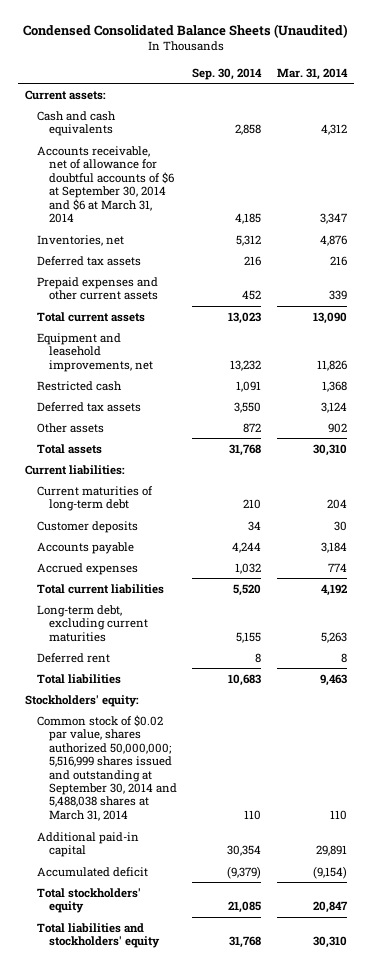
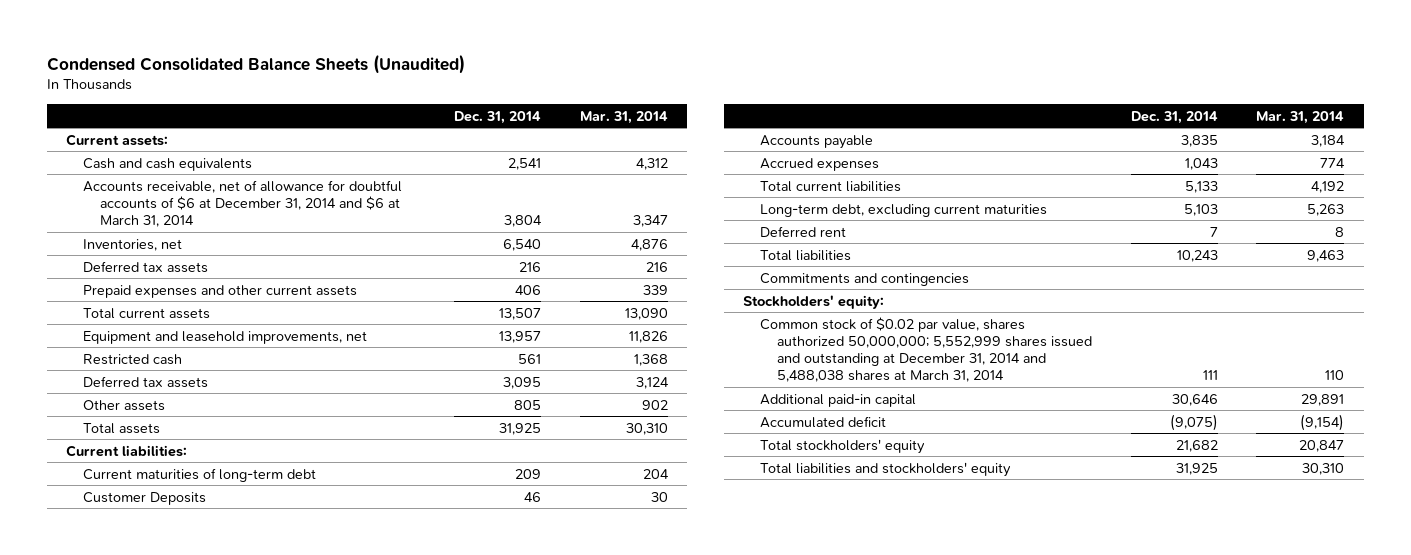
[192,67,263,80] Sep. 30, 2014 -> none
none -> [453,110,541,124] Dec. 31, 2014
[37,145,175,224] Accounts receivable, net of allowance for doubtful accounts of $6 at September 30, 2014 and $6 at March 31, 2014 -> [83,179,403,228] Accounts receivable, net of allowance for doubtful accounts of $6 at December 31, 2014 and $6 at March 31, 2014
[37,520,139,533] Customer deposits -> [83,491,207,505] Customer Deposits
none -> [759,272,969,286] Commitments and contingencies
[37,714,178,821] Common stock of $0.02 par value, shares authorized 50,000,000; 5,516,999 shares issued and outstanding at September 30, 2014 and 5,488,038 shares at March 31, 2014 -> [759,316,1092,383] Common stock of $0.02 par value, shares authorized 50,000,000; 5,552,999 shares issued and outstanding at December 31, 2014 and 5,488,038 shares at March 31, 2014

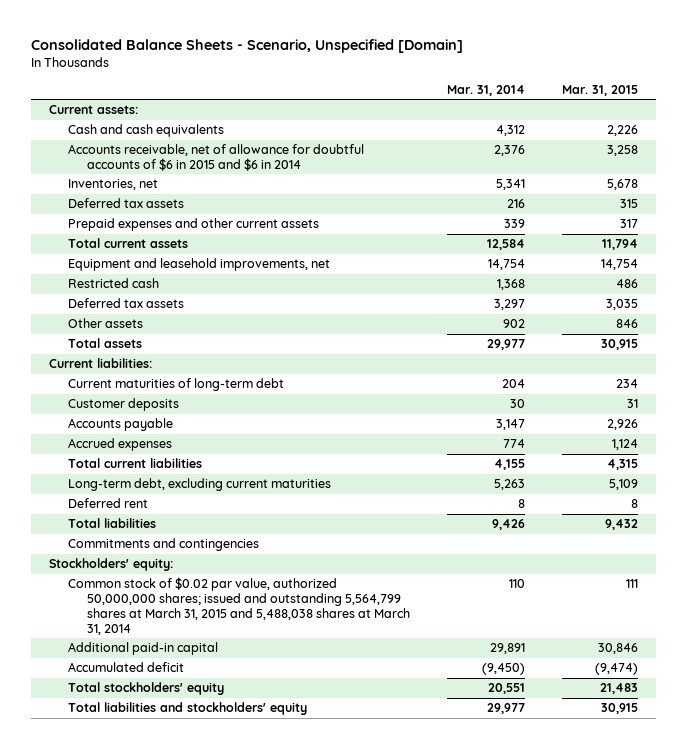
[46,53,465,74] Condensed Consolidated Balance Sheets (Unaudited) -> [31,39,464,54] Consolidated Balance Sheets - Scenario, Unspecified [Domain]
[453,110,541,124] Dec. 31, 2014 -> none
none -> [561,84,638,96] Mar. 31, 2015
[83,179,403,228] Accounts receivable, net of allowance for doubtful accounts of $6 at December 31, 2014 and $6 at March 31, 2014 -> [68,144,365,172] Accounts receivable, net of allowance for doubtful accounts of $6 in 2015 and $6 in 2014
[632,215,668,228] 3,347 -> [494,145,526,157] 2,376
[630,238,668,251] 4,876 -> [496,179,526,191] 5,341
[624,307,668,320] 13,090 -> [487,239,526,251] 12,584
[628,330,668,343] 11,826 -> [488,259,526,271] 14,754
[635,376,669,389] 3,124 -> [494,299,526,311] 3,297
[625,422,668,435] 30,310 -> [487,339,526,351] 29,977
[83,491,207,505] Customer Deposits -> [68,398,180,412] Customer deposits
[1311,134,1346,147] 3,184 -> [496,419,526,431] 3,147
[1311,180,1345,193] 4,192 -> [494,459,526,471] 4,155
[1307,249,1345,262] 9,463 -> [492,519,526,531] 9,426
[759,316,1092,383] Common stock of $0.02 par value, shares authorized 50,000,000; 5,552,999 shares issued and outstanding at December 31, 2014 and 5,488,038 shares at March 31, 2014 -> [68,577,411,635] Common stock of $0.02 par value, authorized 50,000,000 shares; issued and outstanding 5,564,799 shares at March 31, 2015 and 5,488,038 shares at March 31, 2014
[1300,413,1345,431] (9,154) -> [482,663,526,676] (9,450)
[1299,439,1345,452] 20,847 -> [488,683,526,695] 20,551
[1302,462,1345,475] 30,310 -> [487,703,526,715] 29,977

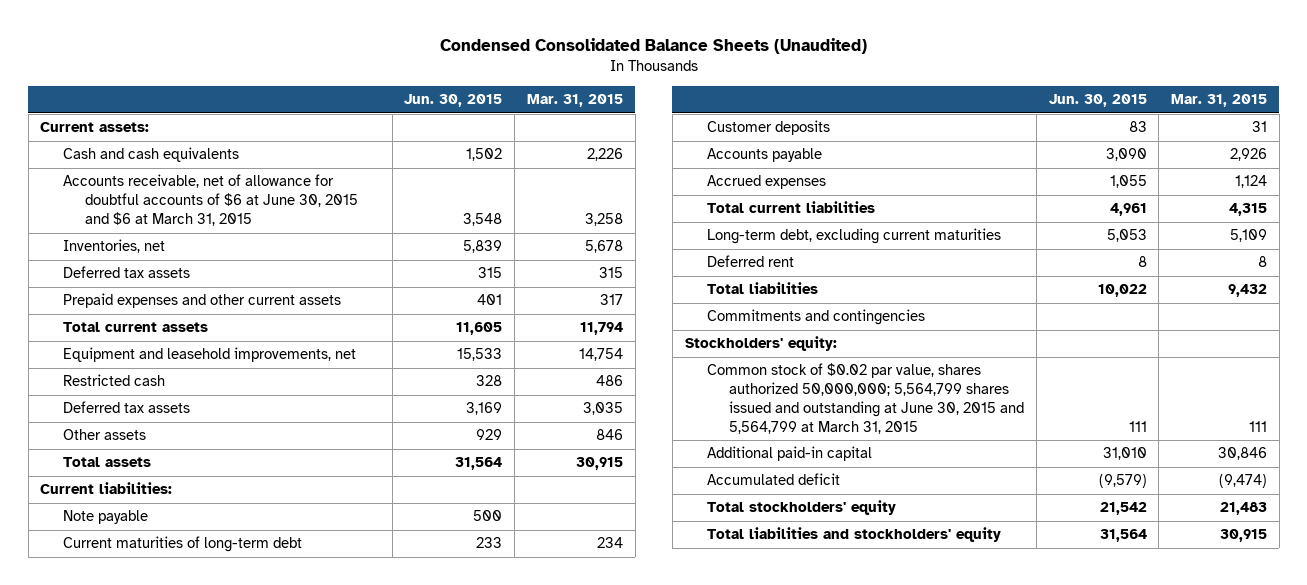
[31,39,464,54] Consolidated Balance Sheets - Scenario, Unspecified [Domain] -> [439,38,867,55] Condensed Consolidated Balance Sheets (Unaudited)
[447,84,526,96] Mar. 31, 2014 -> none
none -> [404,94,503,108] Jun. 30, 2015
[68,144,365,172] Accounts receivable, net of allowance for doubtful accounts of $6 in 2015 and $6 in 2014 -> [62,174,358,227] Accounts receivable, net of allowance for doubtful accounts of $6 at June 30, 2015 and $6 at March 31, 2015
none -> [62,510,148,525] Note payable
[68,577,411,635] Common stock of $0.02 par value, authorized 50,000,000 shares; issued and outstanding 5,564,799 shares at March 31, 2015 and 5,488,038 shares at March 31, 2014 -> [706,363,1024,435] Common stock of $0.02 par value, shares authorized 50,000,000; 5,564,799 shares issued and outstanding at June 30, 2015 and 5,564,799 at March 31, 2015

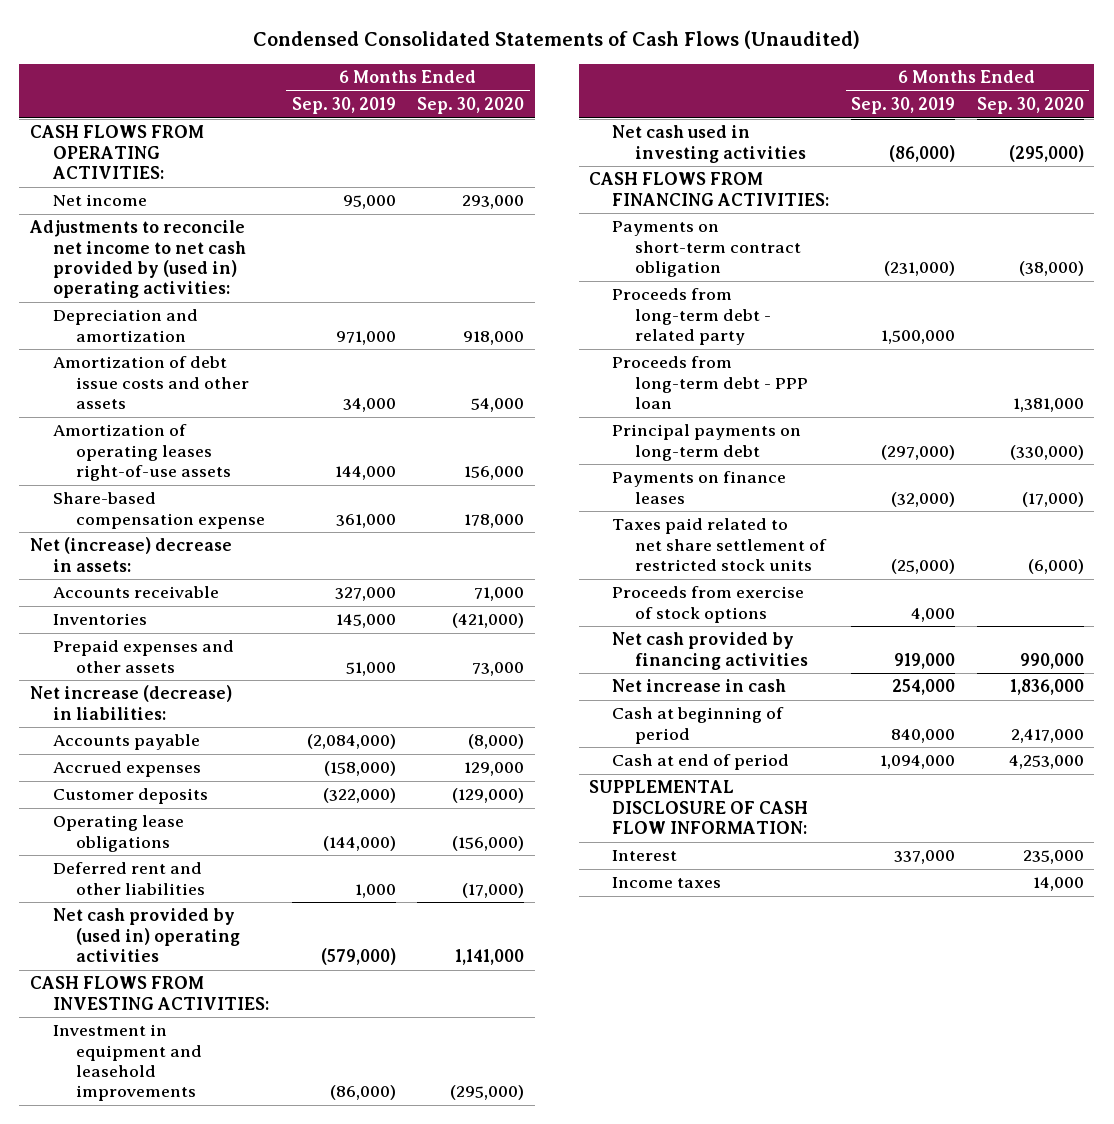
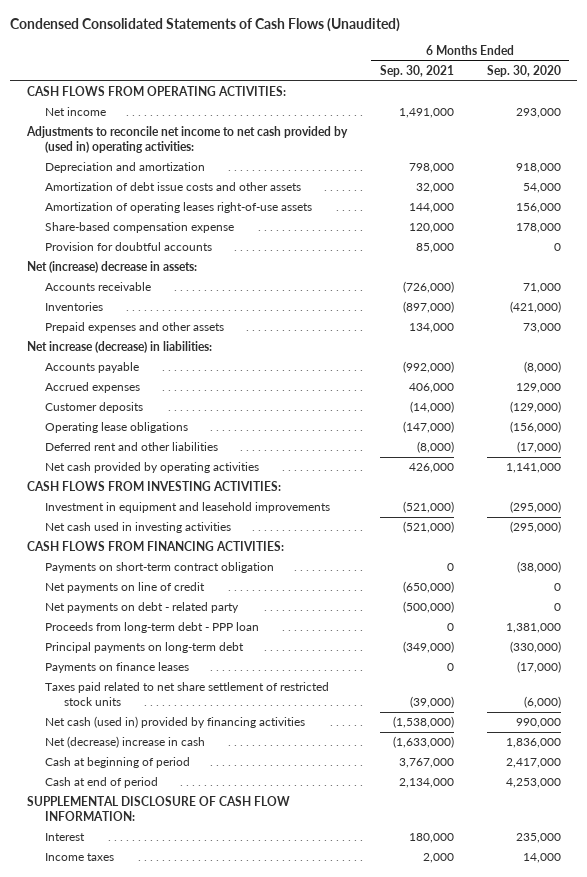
[291,97,396,115] Sep. 30, 2019 -> none
none -> [379,65,454,78] Sep. 30, 2021
none -> [45,242,213,252] Provision for doubtful accounts
[52,908,240,963] Net cash provided by (used in) operating activities -> [45,462,260,474] Net cash provided by operating activities
[612,288,772,346] Proceeds from long-term debt - related party -> none
none -> [45,582,206,594] Net payments on line of credit
none -> [45,602,240,614] Net payments on debt - related party
[612,586,805,623] Proceeds from exercise of stock options -> none
[612,632,809,670] Net cash provided by financing activities -> [45,716,306,729] Net cash (used in) provided by financing activities
[612,679,787,693] Net increase in cash -> [45,736,206,749] Net (decrease) increase in cash

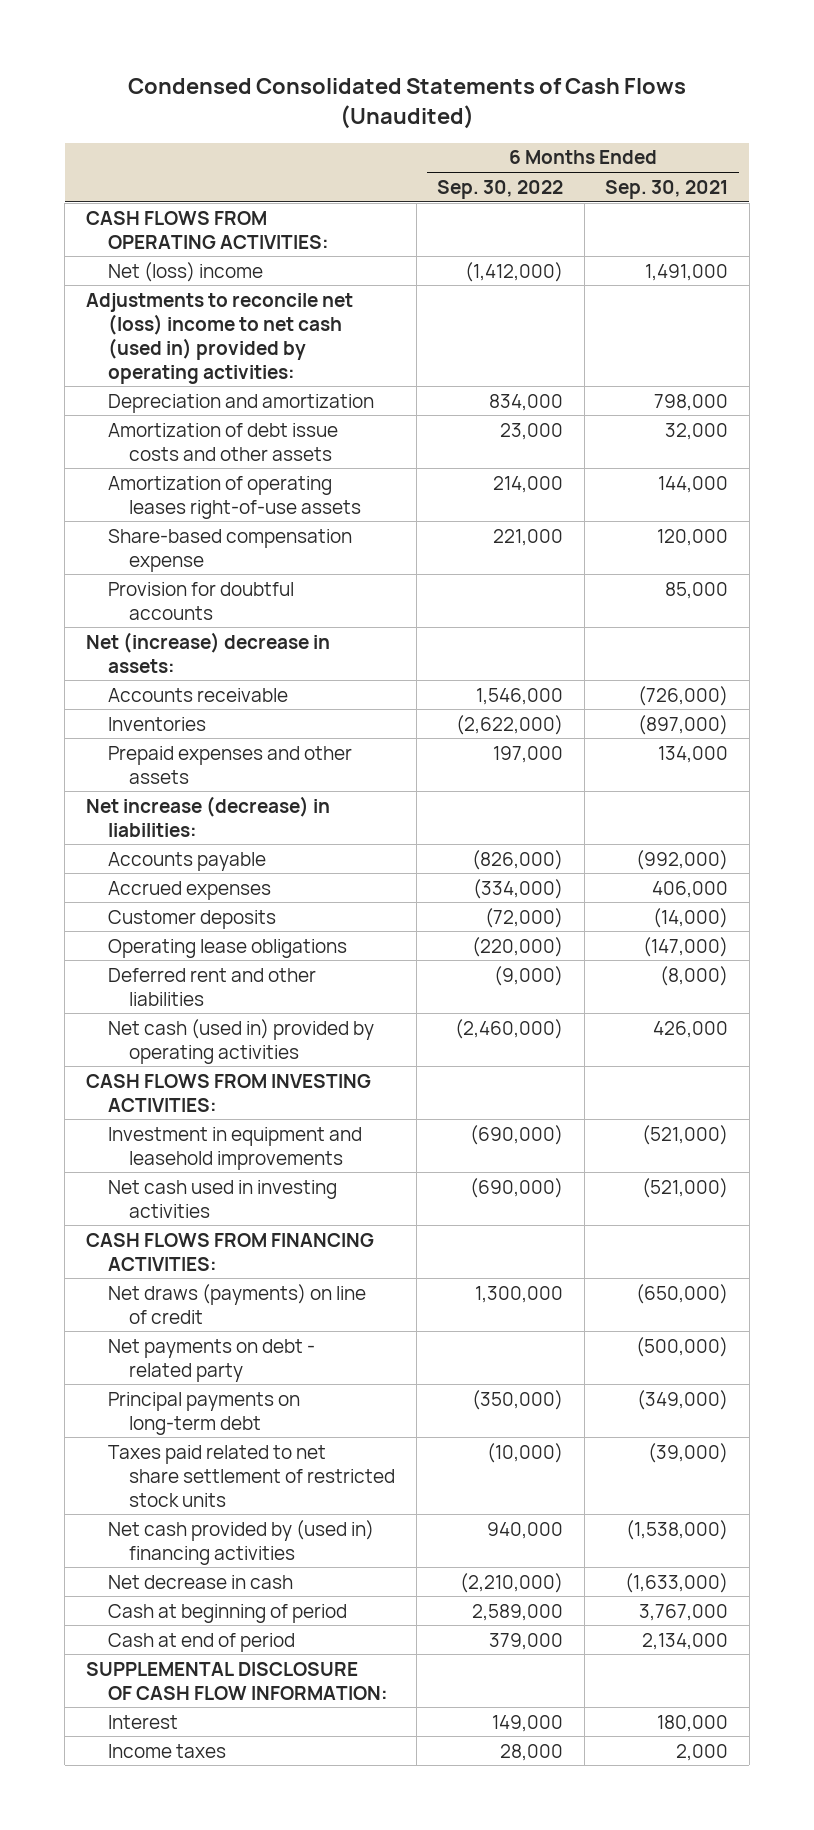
[486,65,561,78] Sep. 30, 2020 -> none
none -> [437,179,564,199] Sep. 30, 2022
[45,107,107,117] Net income -> [107,261,263,282] Net (loss) income
[25,126,348,154] Adjustments to reconcile net income to net cash provided by (used in) operating activities: -> [85,292,353,384] Adjustments to reconcile net (loss) income to net cash (used in) provided by operating activities:
[45,462,260,474] Net cash provided by operating activities -> [107,1018,374,1064] Net cash (used in) provided by operating activities
[45,562,275,574] Payments on short-term contract obligation -> none
[45,582,206,594] Net payments on line of credit -> [107,1283,366,1324] Net draws (payments) on line of credit
[45,622,260,634] Proceeds from long-term debt - PPP loan -> none
[45,662,190,674] Payments on finance leases -> none
[45,716,306,729] Net cash (used in) provided by financing activities -> [107,1519,374,1565] Net cash provided by (used in) financing activities
[45,736,206,749] Net (decrease) increase in cash -> [107,1574,293,1589] Net decrease in cash

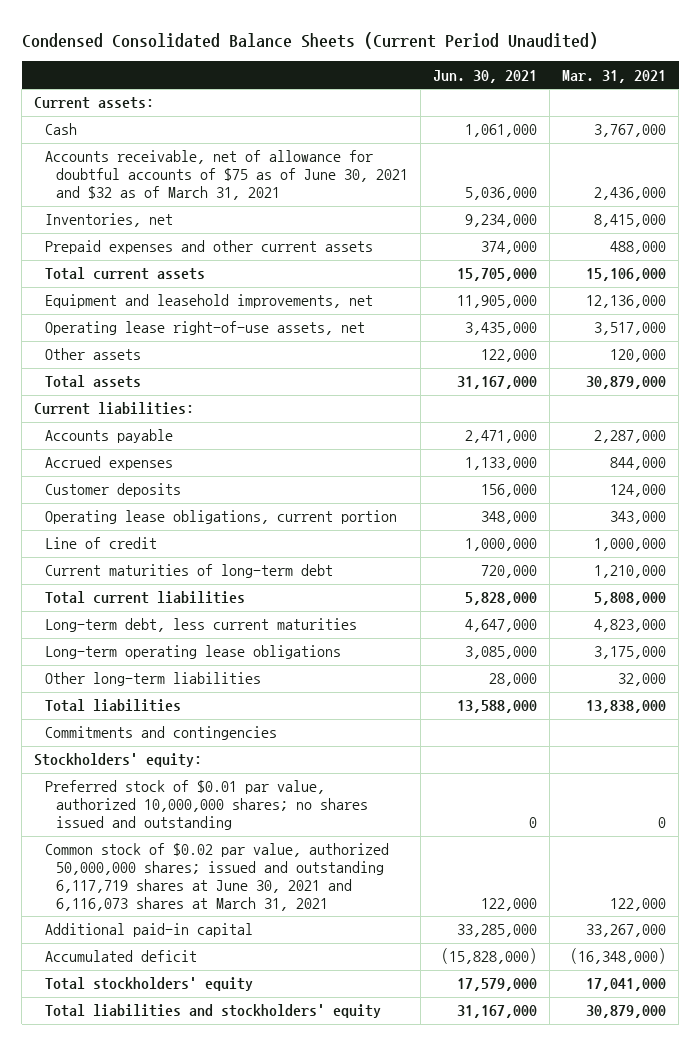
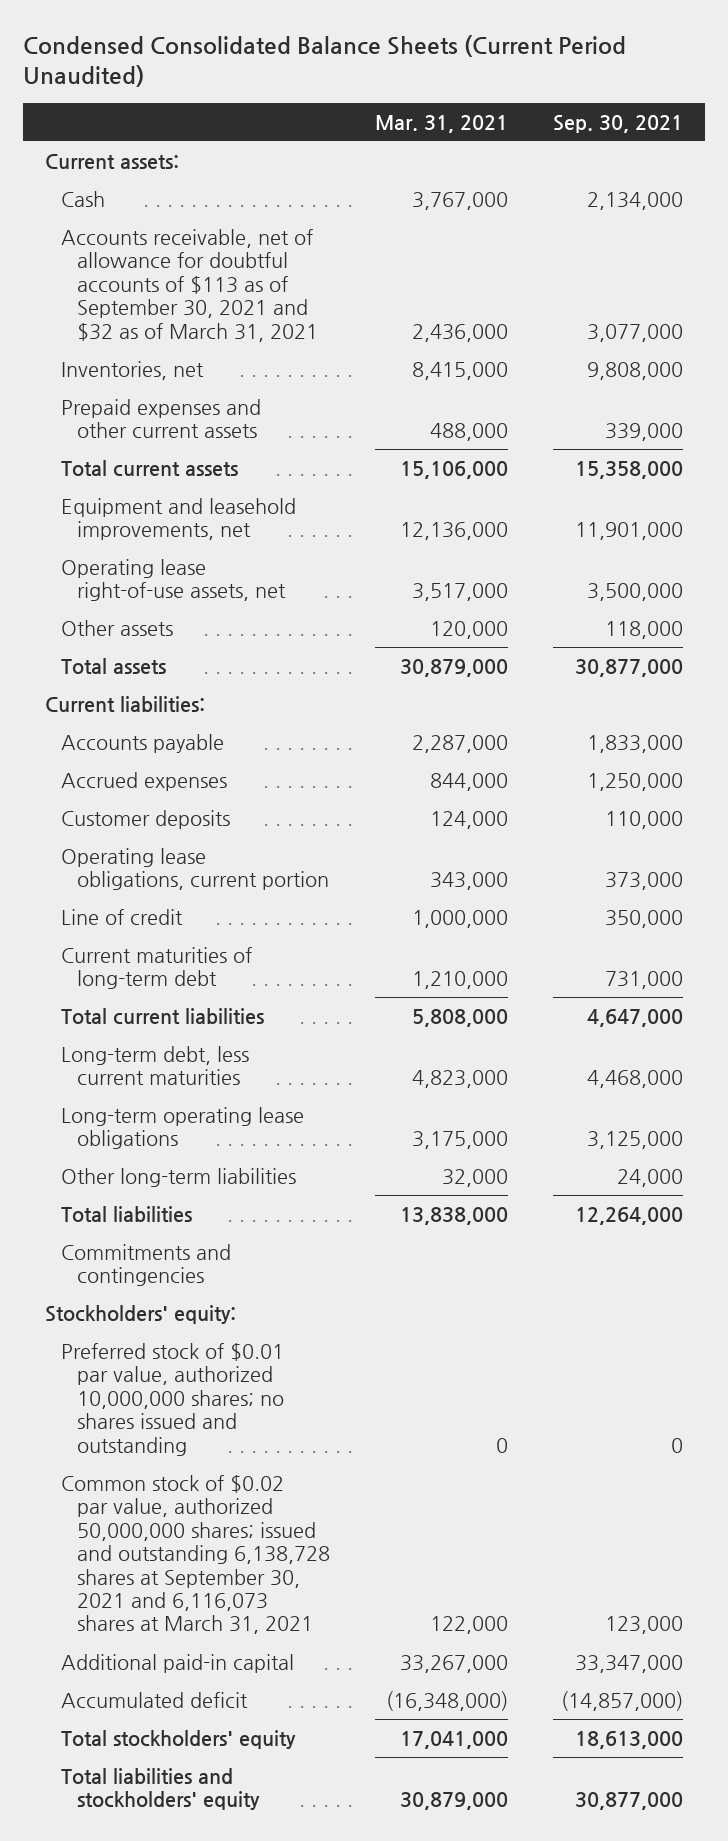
[433,69,538,83] Jun. 30, 2021 -> none
none -> [552,114,683,133] Sep. 30, 2021
[45,150,409,200] Accounts receivable, net of allowance for doubtful accounts of $75 as of June 30, 2021 and $32 as of March 31, 2021 -> [61,228,319,342] Accounts receivable, net of allowance for doubtful accounts of $113 as of September 30, 2021 and $32 as of March 31, 2021
[45,843,390,911] Common stock of $0.02 par value, authorized 50,000,000 shares; issued and outstanding 6,117,719 shares at June 30, 2021 and 6,116,073 shares at March 31, 2021 -> [61,1474,331,1635] Common stock of $0.02 par value, authorized 50,000,000 shares; issued and outstanding 6,138,728 shares at September 30, 2021 and 6,116,073 shares at March 31, 2021

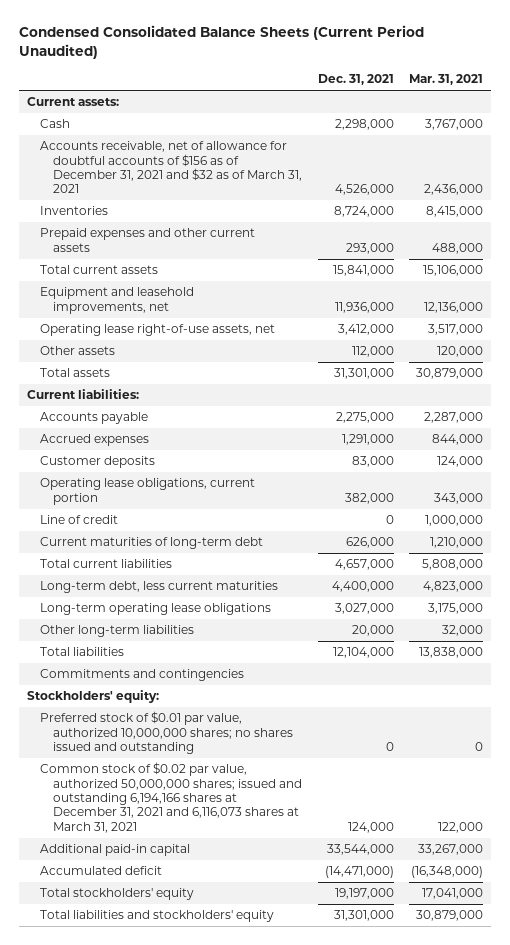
[552,114,683,133] Sep. 30, 2021 -> none
none -> [317,74,394,86] Dec. 31, 2021
[61,228,319,342] Accounts receivable, net of allowance for doubtful accounts of $113 as of September 30, 2021 and $32 as of March 31, 2021 -> [40,141,303,194] Accounts receivable, net of allowance for doubtful accounts of $156 as of December 31, 2021 and $32 as of March 31, 2021
[61,360,205,380] Inventories, net -> [40,206,109,216] Inventories
[61,1474,331,1635] Common stock of $0.02 par value, authorized 50,000,000 shares; issued and outstanding 6,138,728 shares at September 30, 2021 and 6,116,073 shares at March 31, 2021 -> [40,762,303,833] Common stock of $0.02 par value, authorized 50,000,000 shares; issued and outstanding 6,194,166 shares at December 31, 2021 and 6,116,073 shares at March 31, 2021

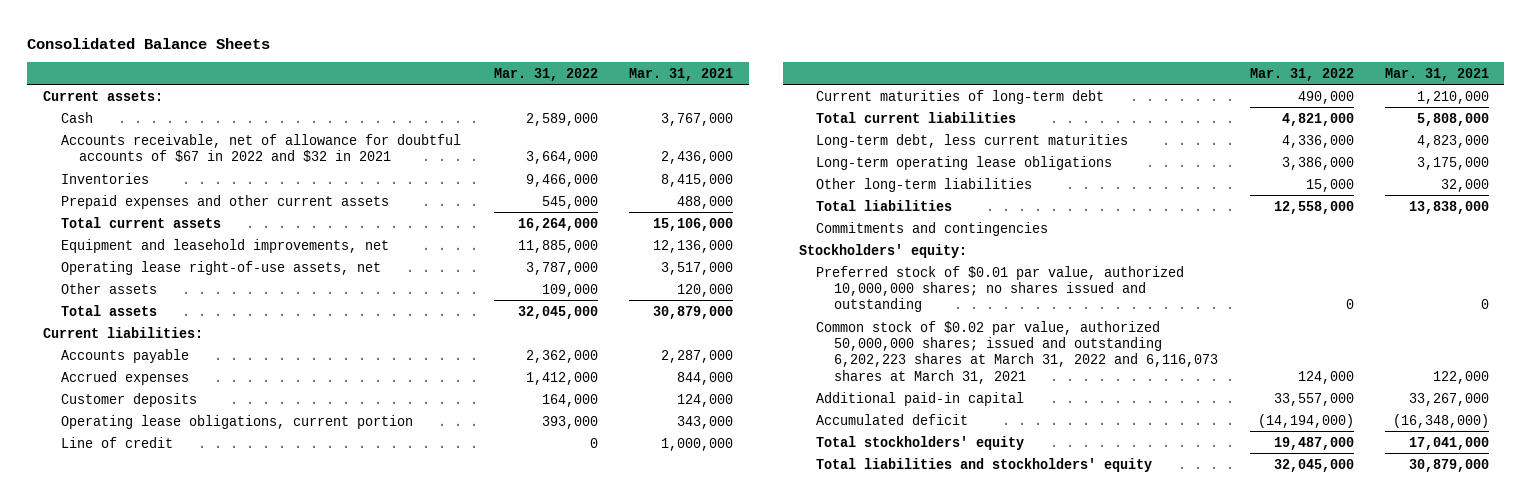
[19,25,425,59] Condensed Consolidated Balance Sheets (Current Period Unaudited) -> [27,37,271,49] Consolidated Balance Sheets
[317,74,394,86] Dec. 31, 2021 -> none
none -> [494,67,599,81] Mar. 31, 2022
[40,141,303,194] Accounts receivable, net of allowance for doubtful accounts of $156 as of December 31, 2021 and $32 as of March 31, 2021 -> [60,133,461,162] Accounts receivable, net of allowance for doubtful accounts of $67 in 2022 and $32 in 2021
[40,762,303,833] Common stock of $0.02 par value, authorized 50,000,000 shares; issued and outstanding 6,194,166 shares at December 31, 2021 and 6,116,073 shares at March 31, 2021 -> [816,320,1219,384] Common stock of $0.02 par value, authorized 50,000,000 shares; issued and outstanding 6,202,223 shares at March 31, 2022 and 6,116,073 shares at March 31, 2021

